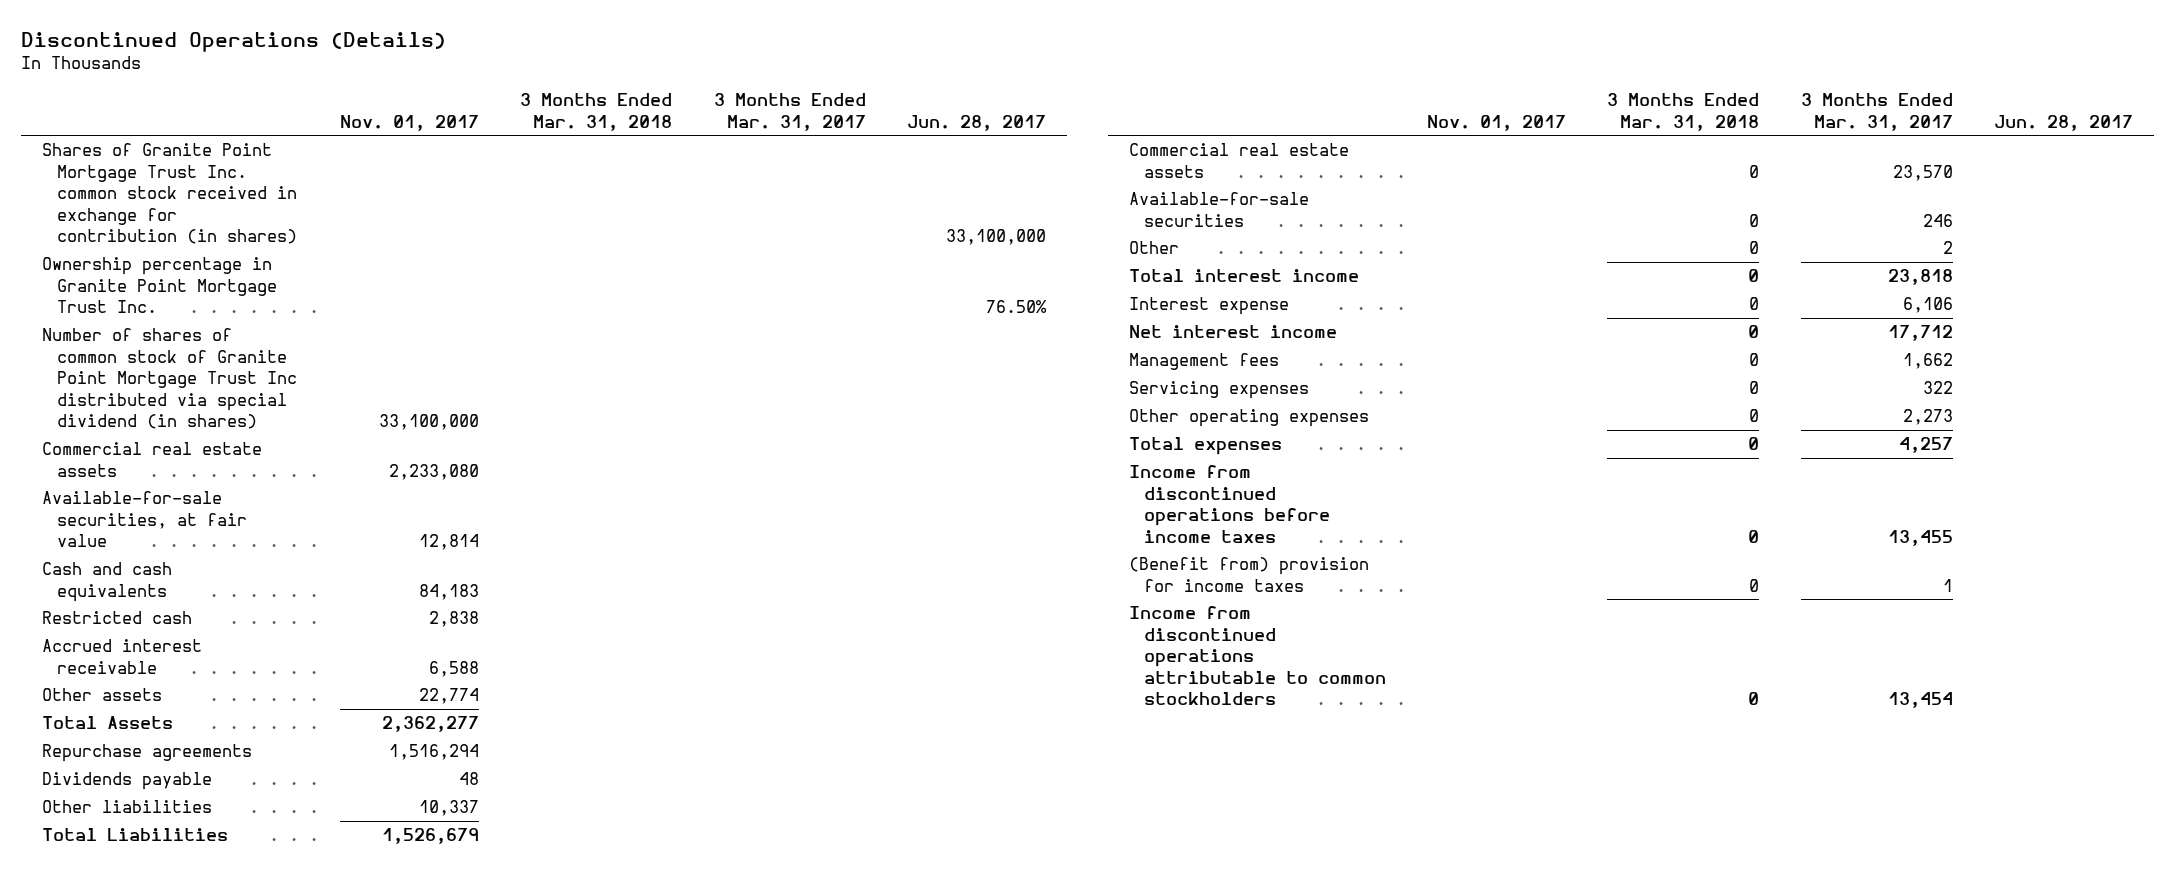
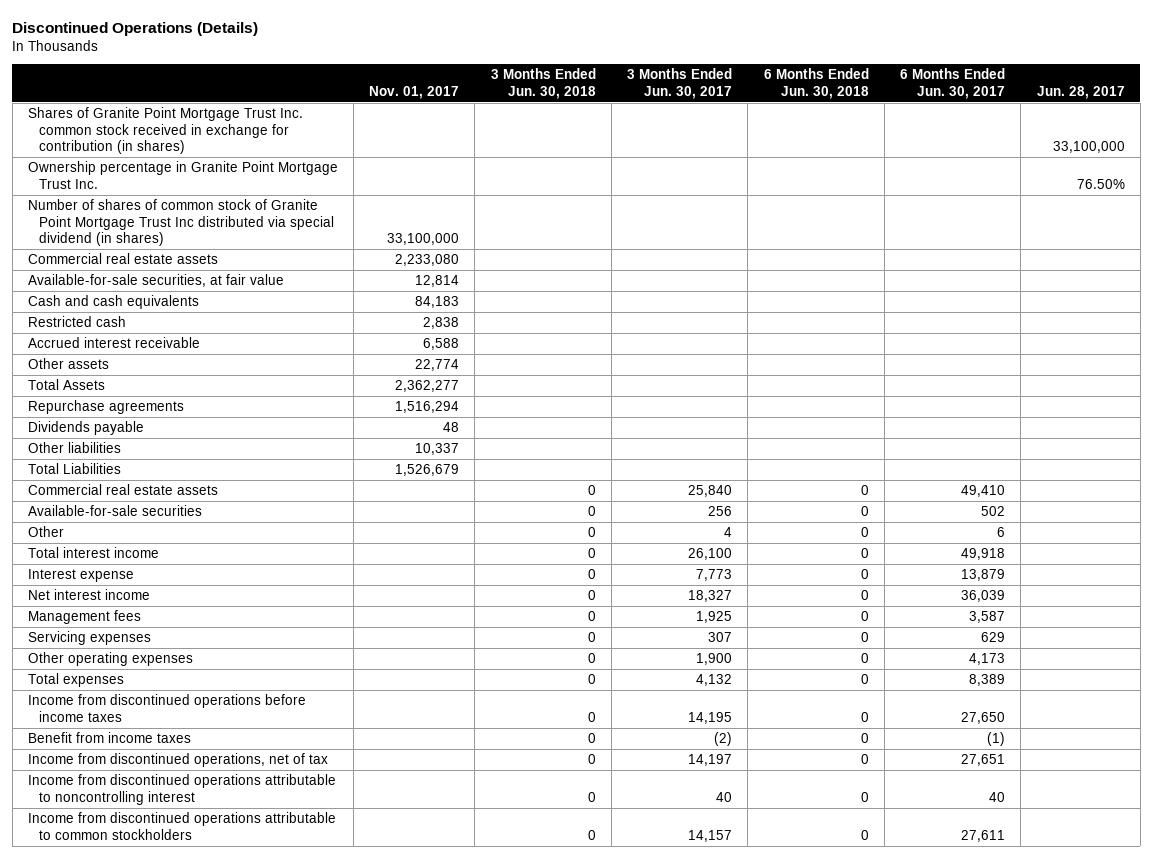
[520,93,673,131] 3 Months Ended Mar. 31, 2018 -> none
[713,93,866,131] 3 Months Ended Mar. 31, 2017 -> none
none -> [490,68,596,99] 3 Months Ended Jun. 30, 2018
none -> [627,68,733,99] 3 Months Ended Jun. 30, 2017
none -> [763,68,869,99] 6 Months Ended Jun. 30, 2018
none -> [900,68,1006,99] 6 Months Ended Jun. 30, 2017
[1128,557,1369,592] (Benefit from) provision for income taxes -> [27,732,191,744] Benefit from income taxes
none -> [27,753,328,768] Income from discontinued operations, net of tax
none -> [27,774,336,805] Income from discontinued operations attributable to noncontrolling interest

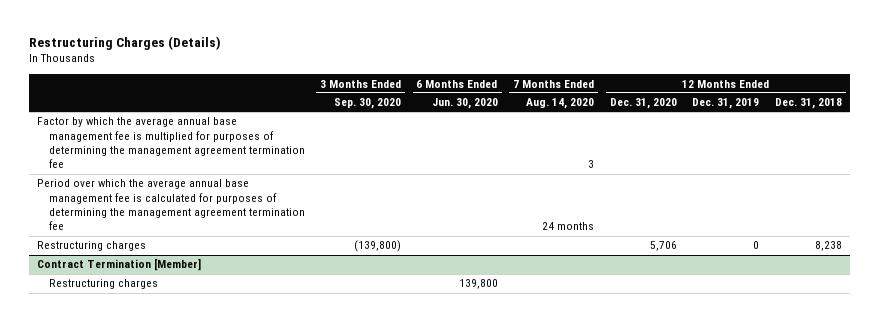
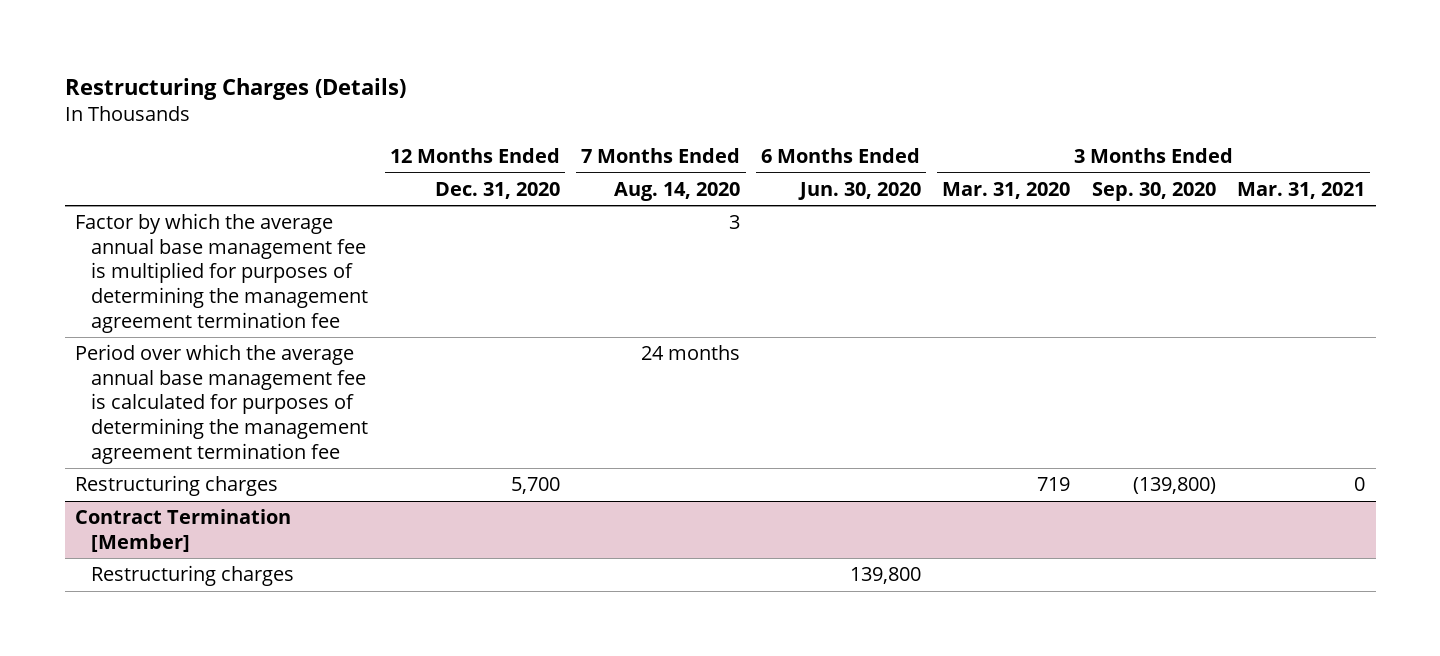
[692,98,760,110] Dec. 31, 2019 -> none
[774,98,842,110] Dec. 31, 2018 -> none
none -> [942,181,1071,199] Mar. 31, 2020
none -> [1237,181,1366,199] Mar. 31, 2021
[649,241,677,252] 5,706 -> [510,477,560,495] 5,700

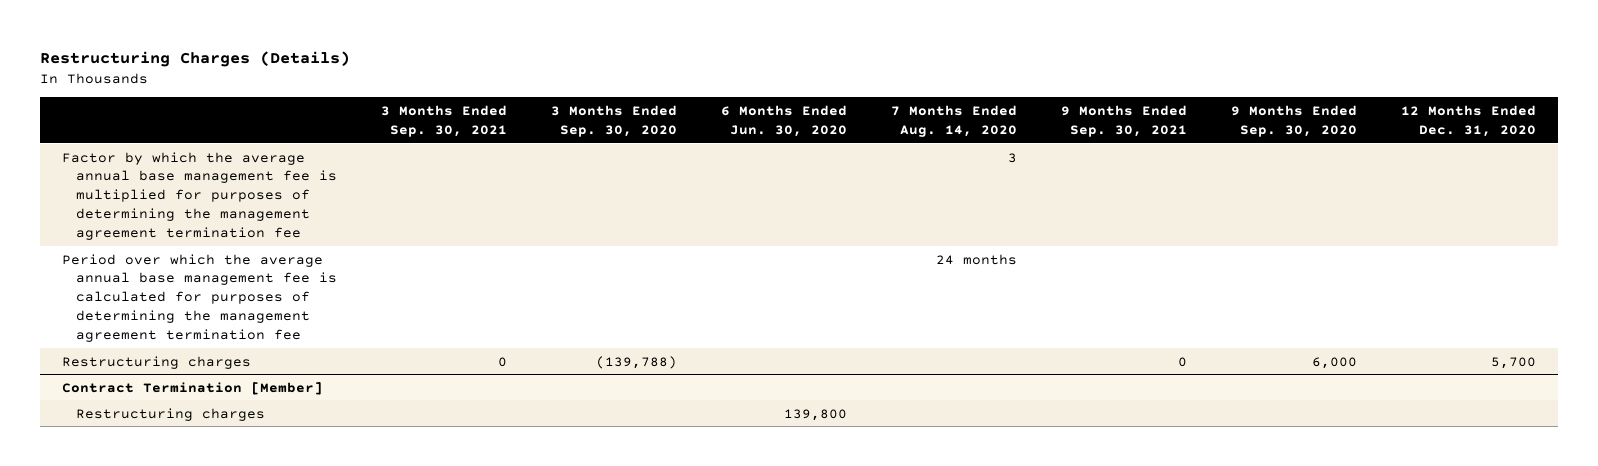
[942,181,1071,199] Mar. 31, 2020 -> none
[1237,181,1366,199] Mar. 31, 2021 -> none
none -> [380,104,507,137] 3 Months Ended Sep. 30, 2021
none -> [1060,104,1187,137] 9 Months Ended Sep. 30, 2021
none -> [1230,104,1357,137] 9 Months Ended Sep. 30, 2020
[1132,477,1216,495] (139,800) -> [595,355,677,369] (139,788)

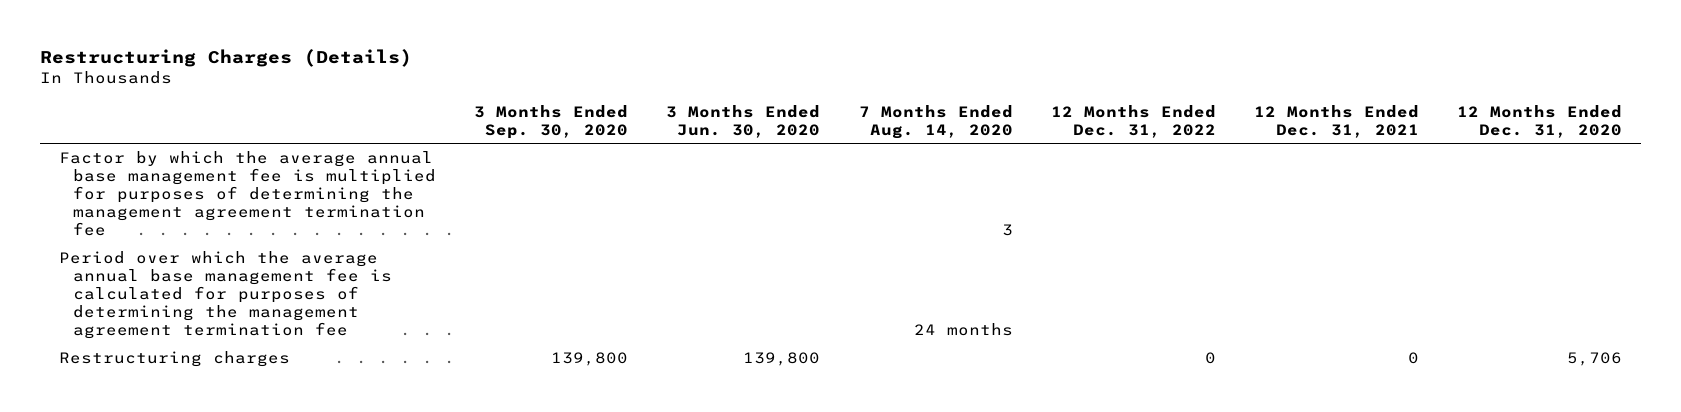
[380,104,507,137] 3 Months Ended Sep. 30, 2021 -> none
[720,104,847,137] 6 Months Ended Jun. 30, 2020 -> none
[1060,104,1187,137] 9 Months Ended Sep. 30, 2021 -> none
[1230,104,1357,137] 9 Months Ended Sep. 30, 2020 -> none
none -> [666,104,821,138] 3 Months Ended Jun. 30, 2020
none -> [1050,104,1216,138] 12 Months Ended Dec. 31, 2022
none -> [1253,104,1419,138] 12 Months Ended Dec. 31, 2021
[61,381,323,395] Contract Termination [Member] -> none
[75,407,265,421] Restructuring charges -> none
[595,355,677,369] (139,788) -> [551,352,629,367] 139,800
[1490,356,1536,369] 5,700 -> [1567,352,1623,367] 5,706

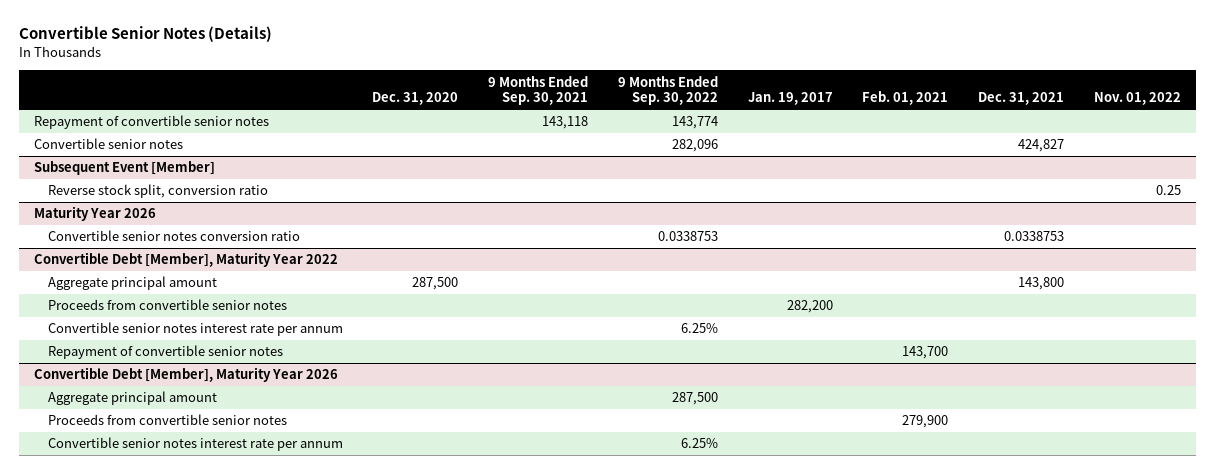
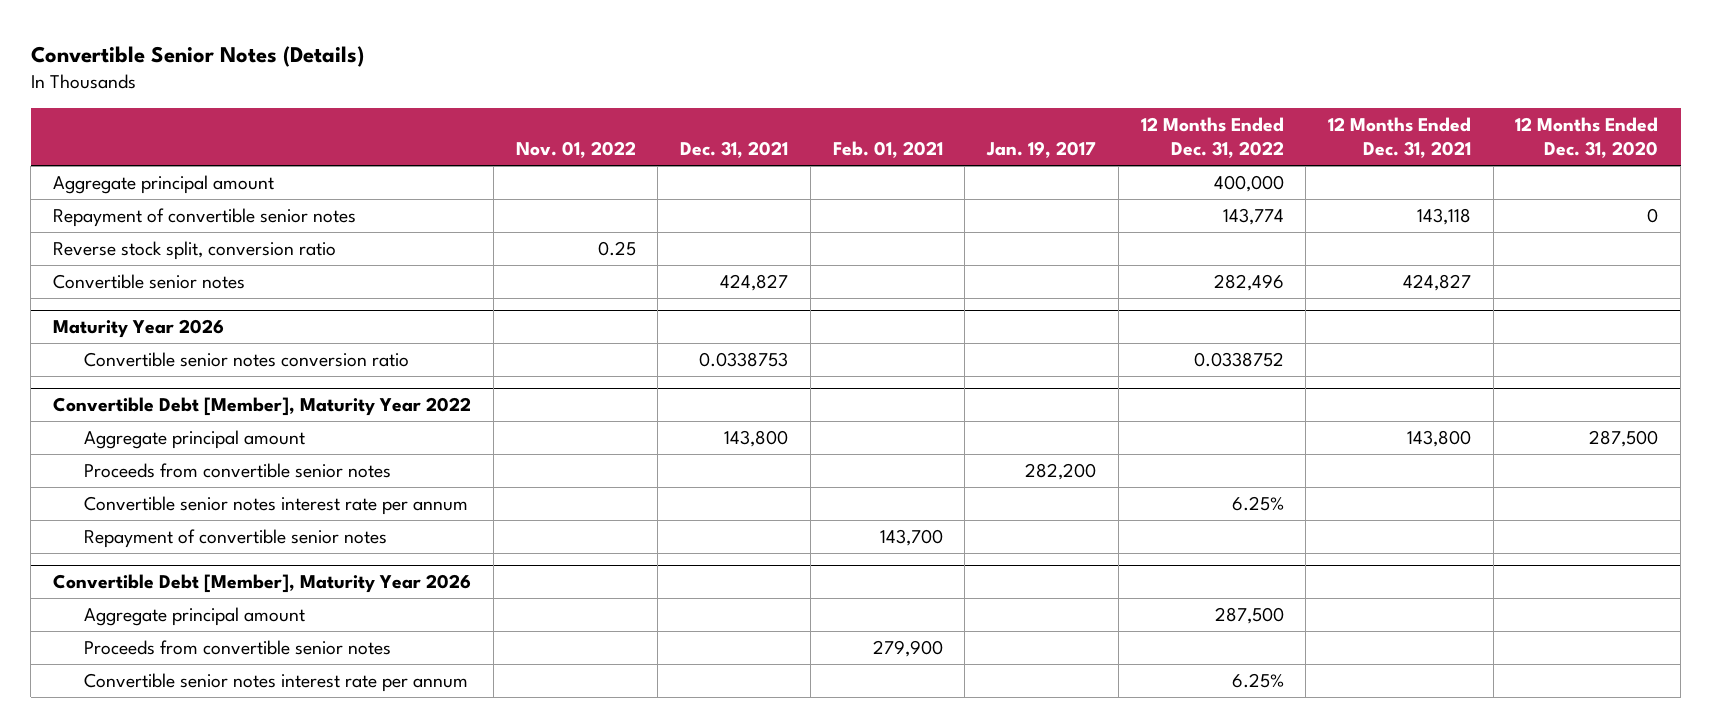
[372,92,459,106] Dec. 31, 2020 -> none
[488,75,589,106] 9 Months Ended Sep. 30, 2021 -> none
[617,75,718,106] 9 Months Ended Sep. 30, 2022 -> none
none -> [1140,116,1284,159] 12 Months Ended Dec. 31, 2022
none -> [1328,116,1472,159] 12 Months Ended Dec. 31, 2021
none -> [1515,116,1659,159] 12 Months Ended Dec. 31, 2020
none -> [53,174,275,194] Aggregate principal amount
none -> [53,240,337,260] Reverse stock split, conversion ratio
[33,161,215,176] Subsequent Event [Member] -> none
[47,184,268,199] Reverse stock split, conversion ratio -> none

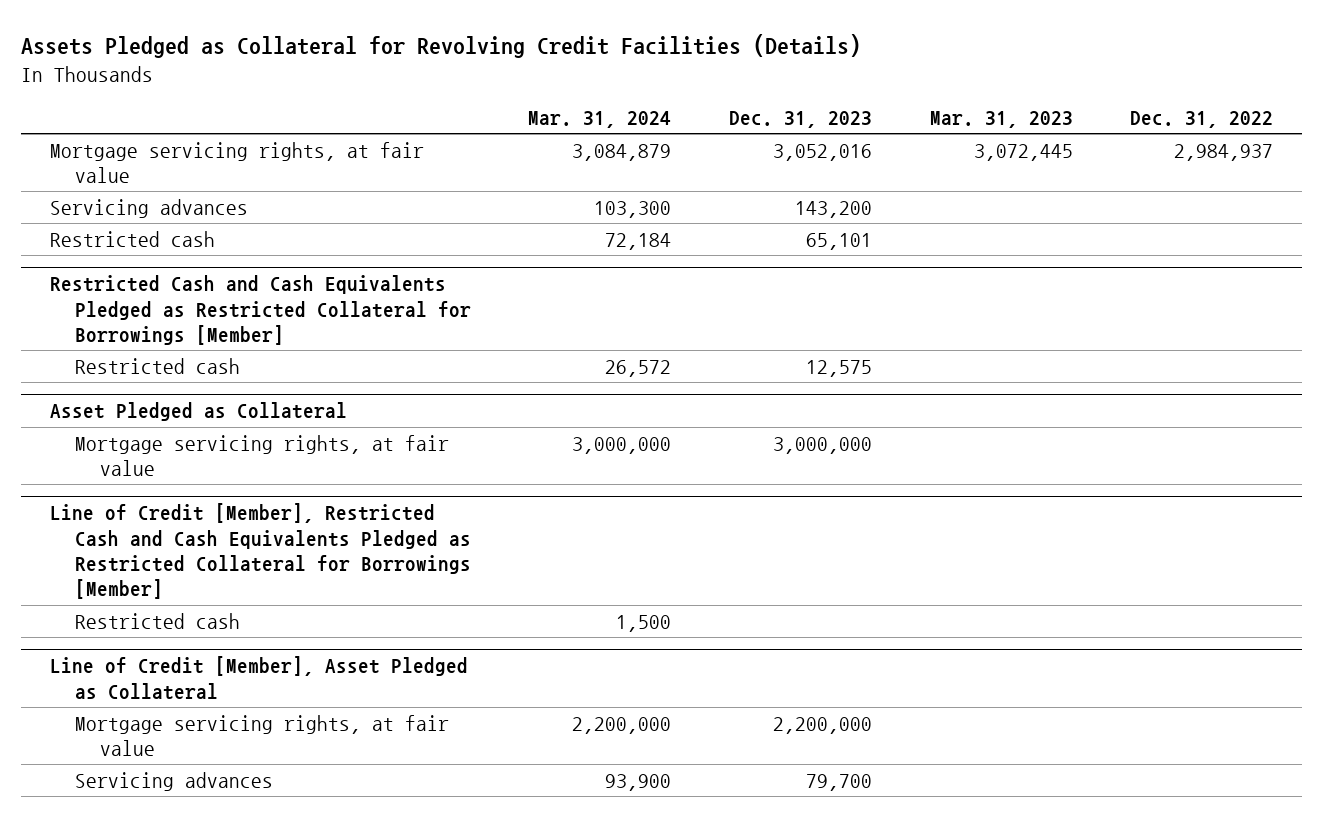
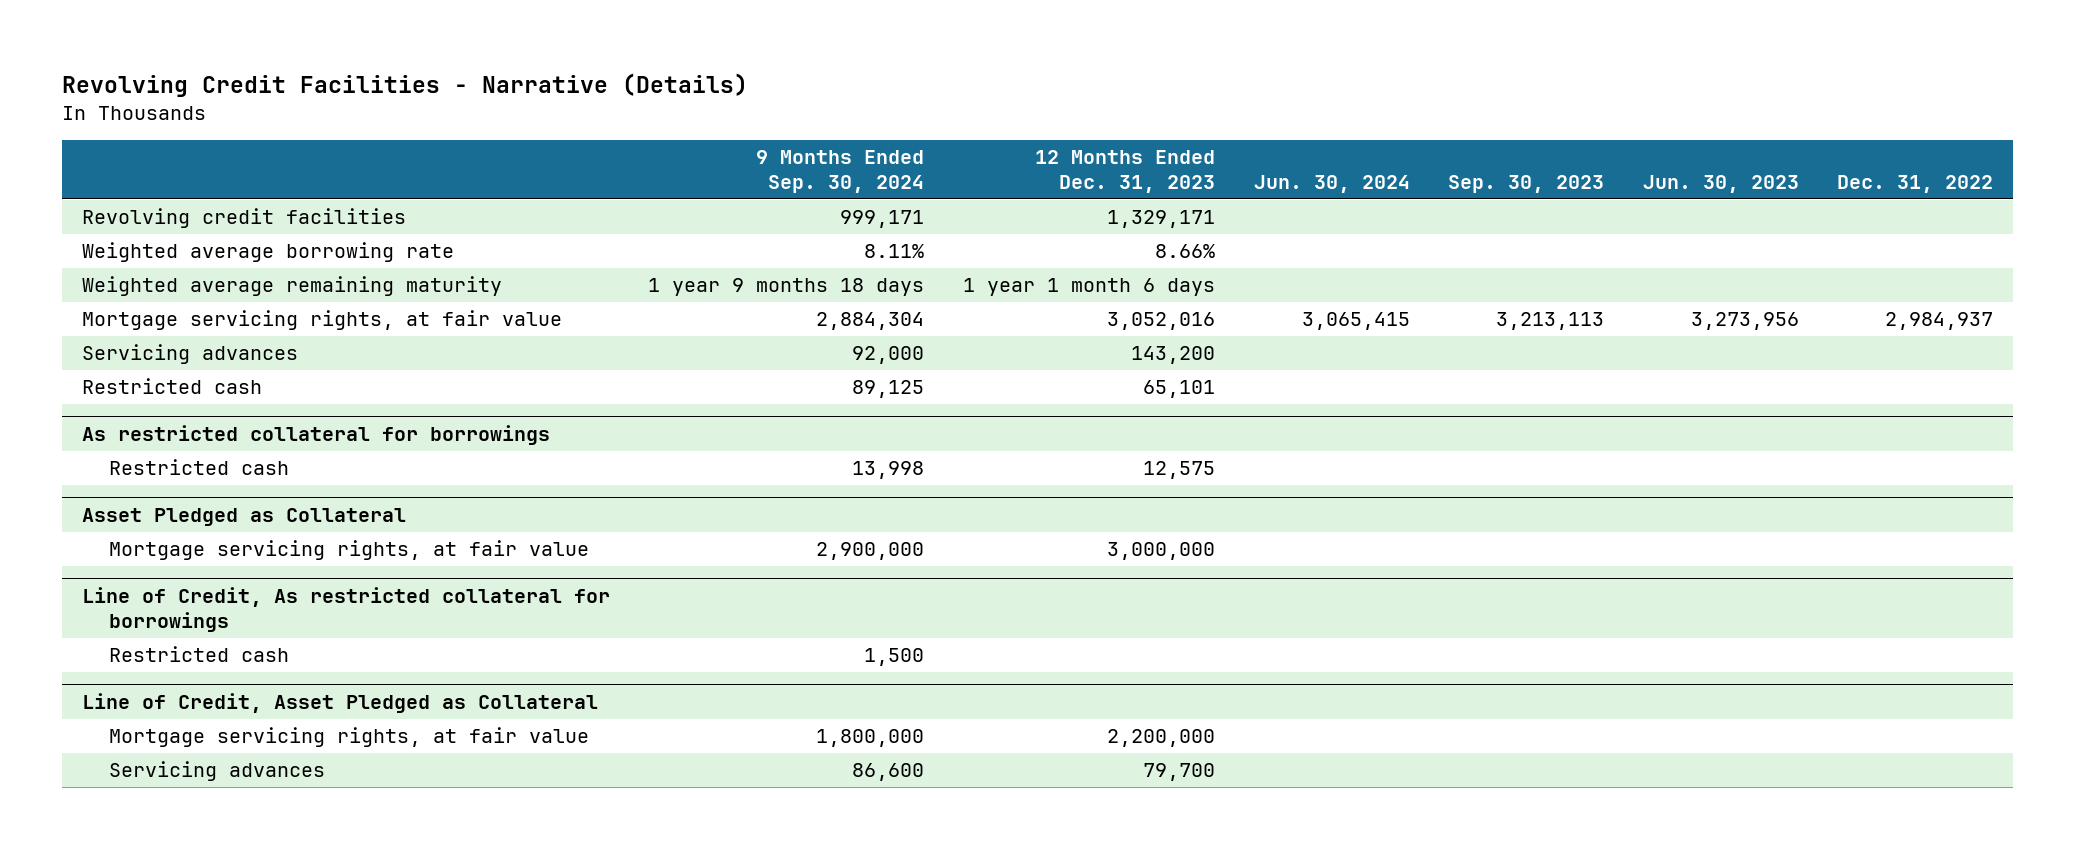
[20,33,861,58] Assets Pledged as Collateral for Revolving Credit Facilities (Details) -> [62,73,749,98] Revolving Credit Facilities - Narrative (Details)
[528,110,672,128] Mar. 31, 2024 -> none
[729,110,873,128] Dec. 31, 2023 -> none
[929,110,1073,128] Mar. 31, 2023 -> none
none -> [756,150,925,193] 9 Months Ended Sep. 30, 2024
none -> [1034,150,1215,193] 12 Months Ended Dec. 31, 2023
none -> [1253,174,1410,193] Jun. 30, 2024
none -> [1448,174,1605,193] Sep. 30, 2023
none -> [1642,174,1799,193] Jun. 30, 2023
none -> [81,208,406,229] Revolving credit facilities
none -> [81,242,454,263] Weighted average borrowing rate
none -> [81,276,502,297] Weighted average remaining maturity
[49,275,471,345] Restricted Cash and Cash Equivalents Pledged as Restricted Collateral for Borrowings [Member] -> [81,424,550,445] As restricted collateral for borrowings
[49,503,471,600] Line of Credit [Member], Restricted Cash and Cash Equivalents Pledged as Restricted Collateral for Borrowings [Member] -> [81,586,610,632] Line of Credit, As restricted collateral for borrowings
[49,656,468,700] Line of Credit [Member], Asset Pledged as Collateral -> [81,692,598,713] Line of Credit, Asset Pledged as Collateral

